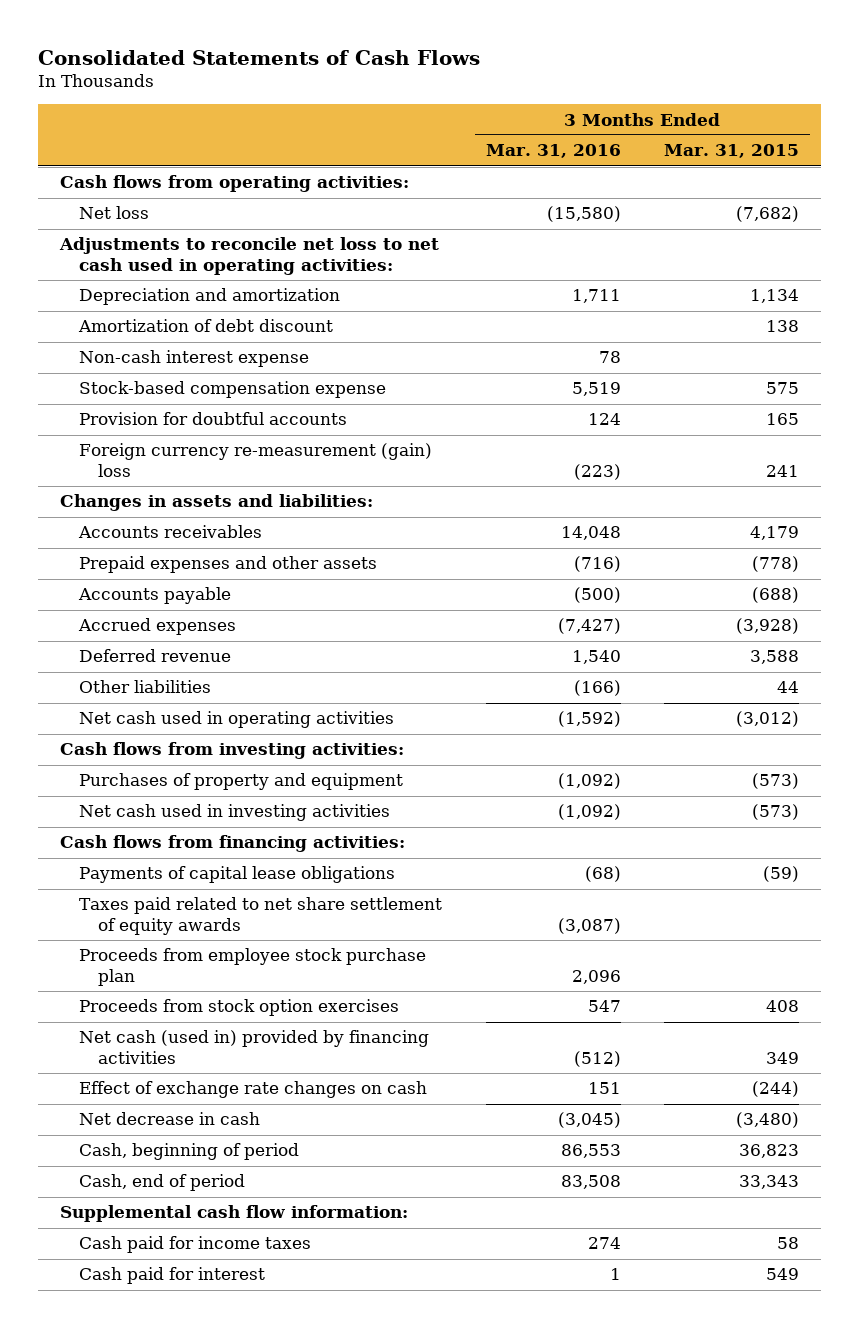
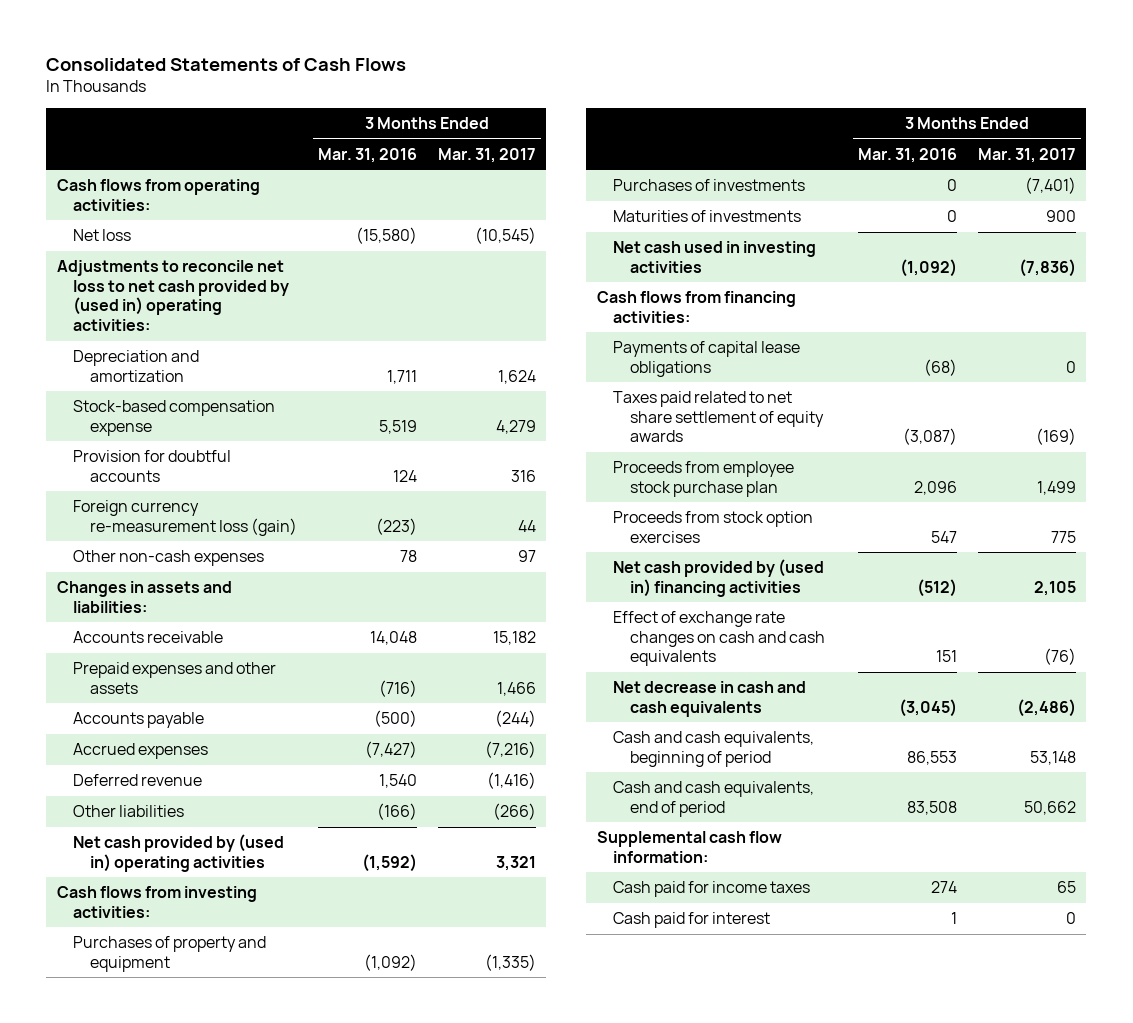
[664,144,800,159] Mar. 31, 2015 -> none
none -> [437,147,536,163] Mar. 31, 2017
[59,237,440,275] Adjustments to reconcile net loss to net cash used in operating activities: -> [56,260,290,332] Adjustments to reconcile net loss to net cash provided by (used in) operating activities:
[78,319,334,333] Amortization of debt discount -> none
[79,350,310,368] Non-cash interest expense -> none
[79,443,433,477] Foreign currency re-measurement (gain) loss -> [73,500,298,536] Foreign currency re-measurement loss (gain)
none -> [73,550,265,567] Other non-cash expenses
[78,525,263,539] Accounts receivables -> [73,631,224,644] Accounts receivable
[79,711,395,729] Net cash used in operating activities -> [73,834,285,872] Net cash provided by (used in) operating activities
none -> [613,179,806,192] Purchases of investments
none -> [613,210,802,223] Maturities of investments
[79,1030,430,1064] Net cash (used in) provided by financing activities -> [613,559,825,597] Net cash provided by (used in) financing activities
[79,1081,428,1099] Effect of exchange rate changes on cash -> [613,611,825,667] Effect of exchange rate changes on cash and cash equivalents
[79,1112,261,1126] Net decrease in cash -> [613,681,807,717] Net decrease in cash and cash equivalents
[79,1143,300,1161] Cash, beginning of period -> [613,731,815,767] Cash and cash equivalents, beginning of period
[79,1174,246,1192] Cash, end of period -> [613,781,815,817] Cash and cash equivalents, end of period

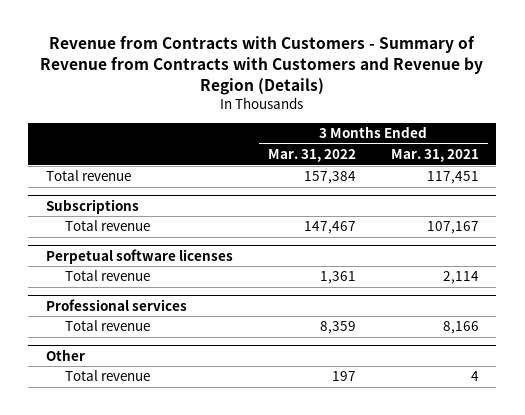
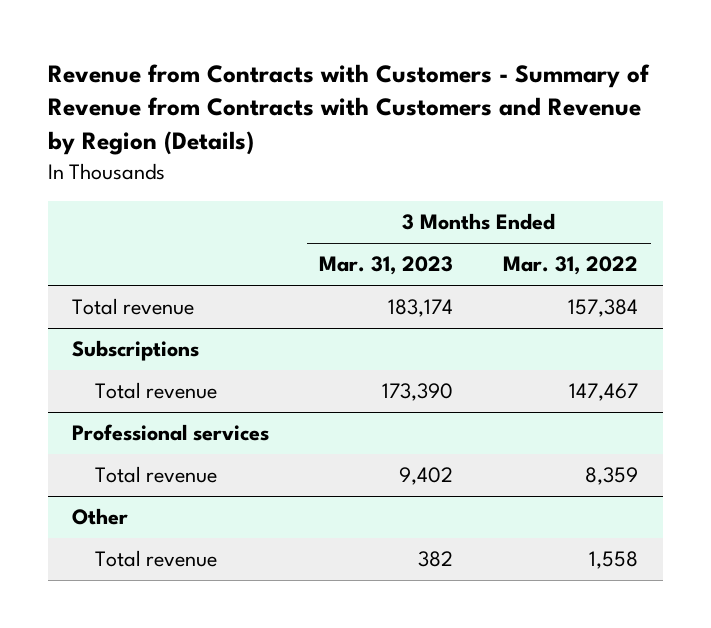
[390,149,479,163] Mar. 31, 2021 -> none
none -> [319,256,454,276] Mar. 31, 2023
[45,248,233,264] Perpetual software licenses -> none
[65,270,151,282] Total revenue -> none
[331,371,356,382] 197 -> [589,551,639,570] 1,558

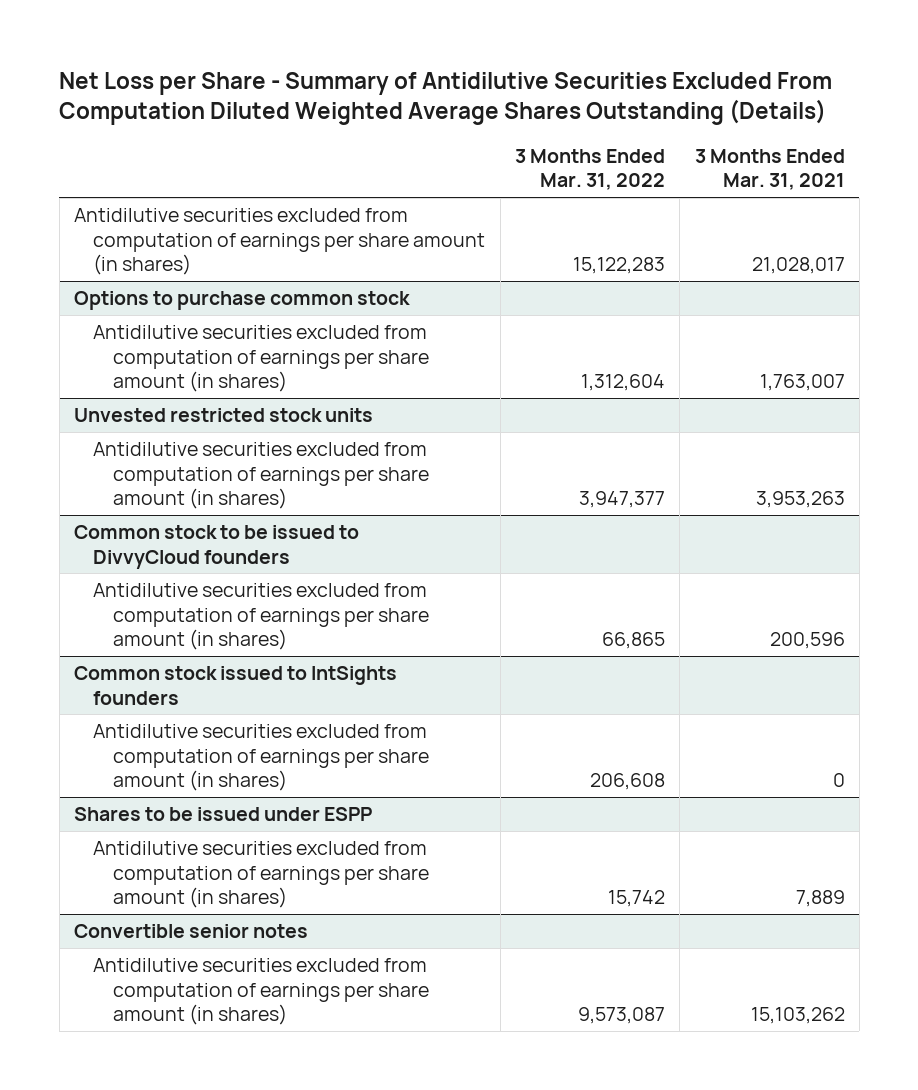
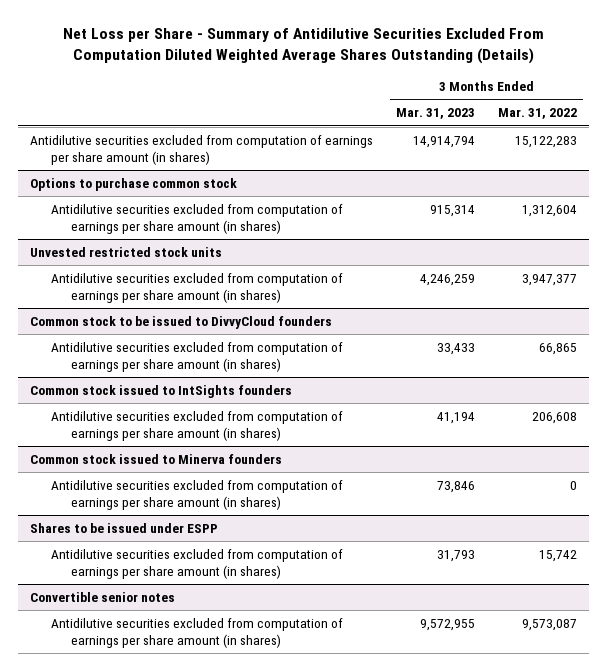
[694,148,845,191] 3 Months Ended Mar. 31, 2021 -> none
none -> [396,108,476,120] Mar. 31, 2023
none -> [29,453,282,464] Common stock issued to Minerva founders
none -> [50,479,343,511] Antidilutive securities excluded from computation of earnings per share amount (in shares)

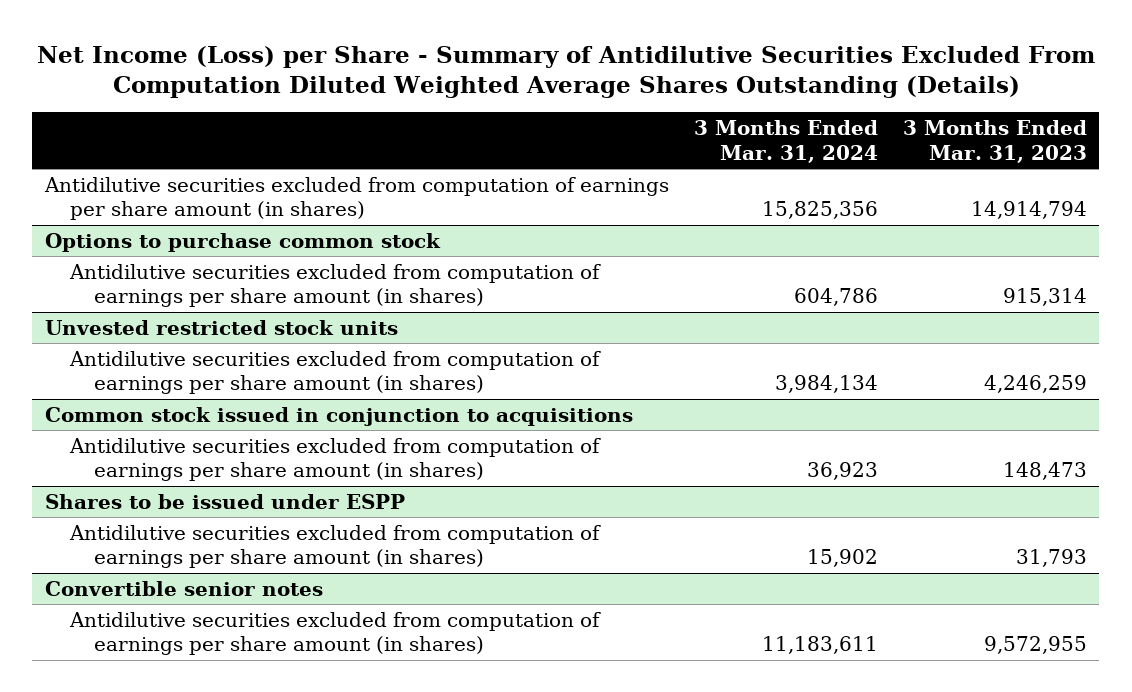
[62,28,544,64] Net Loss per Share - Summary of Antidilutive Securities Excluded From Computation Diluted Weighted Average Shares Outstanding (Details) -> [36,45,1095,98] Net Income (Loss) per Share - Summary of Antidilutive Securities Excluded From Computation Diluted Weighted Average Shares Outstanding (Details)
[498,108,578,120] Mar. 31, 2022 -> none
none -> [693,120,878,163] 3 Months Ended Mar. 31, 2024
[29,315,332,329] Common stock to be issued to DivvyCloud founders -> none
[29,384,292,398] Common stock issued to IntSights founders -> none
[50,410,343,442] Antidilutive securities excluded from computation of earnings per share amount (in shares) -> none
[29,453,282,464] Common stock issued to Minerva founders -> none
[50,479,343,511] Antidilutive securities excluded from computation of earnings per share amount (in shares) -> none
none -> [44,406,633,426] Common stock issued in conjunction to acquisitions
[437,342,476,355] 33,433 -> [1002,462,1087,481] 148,473

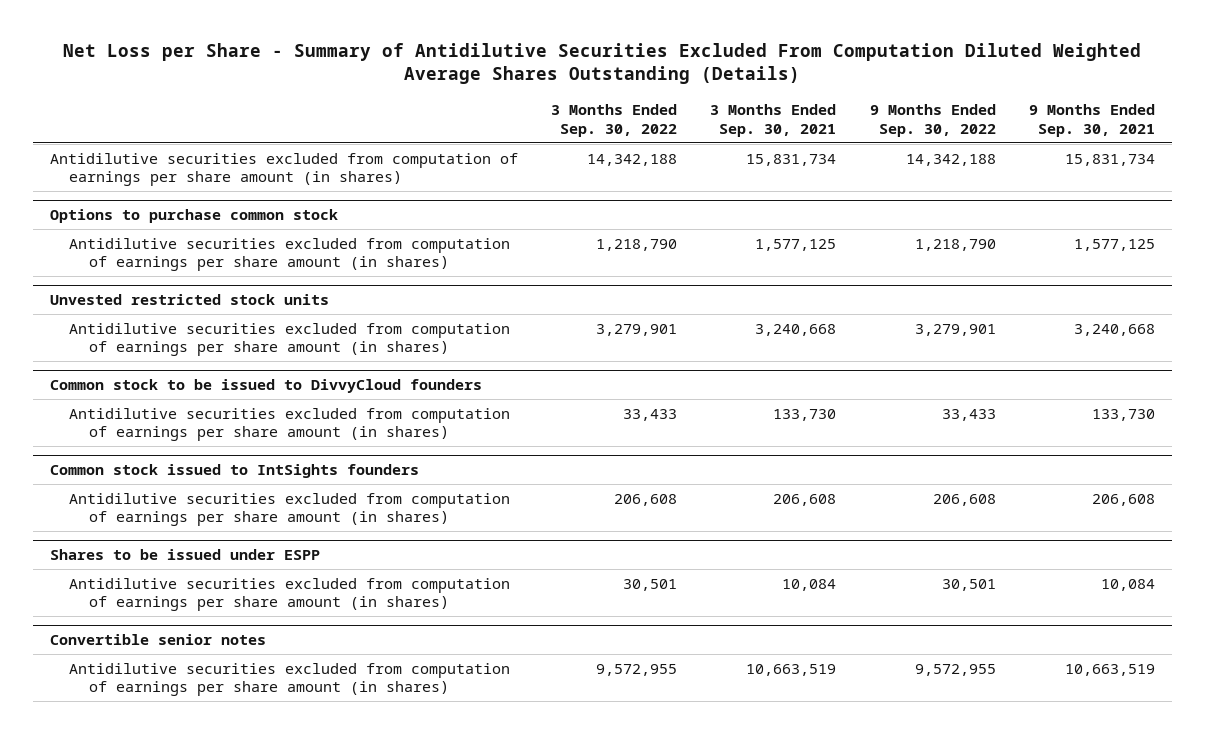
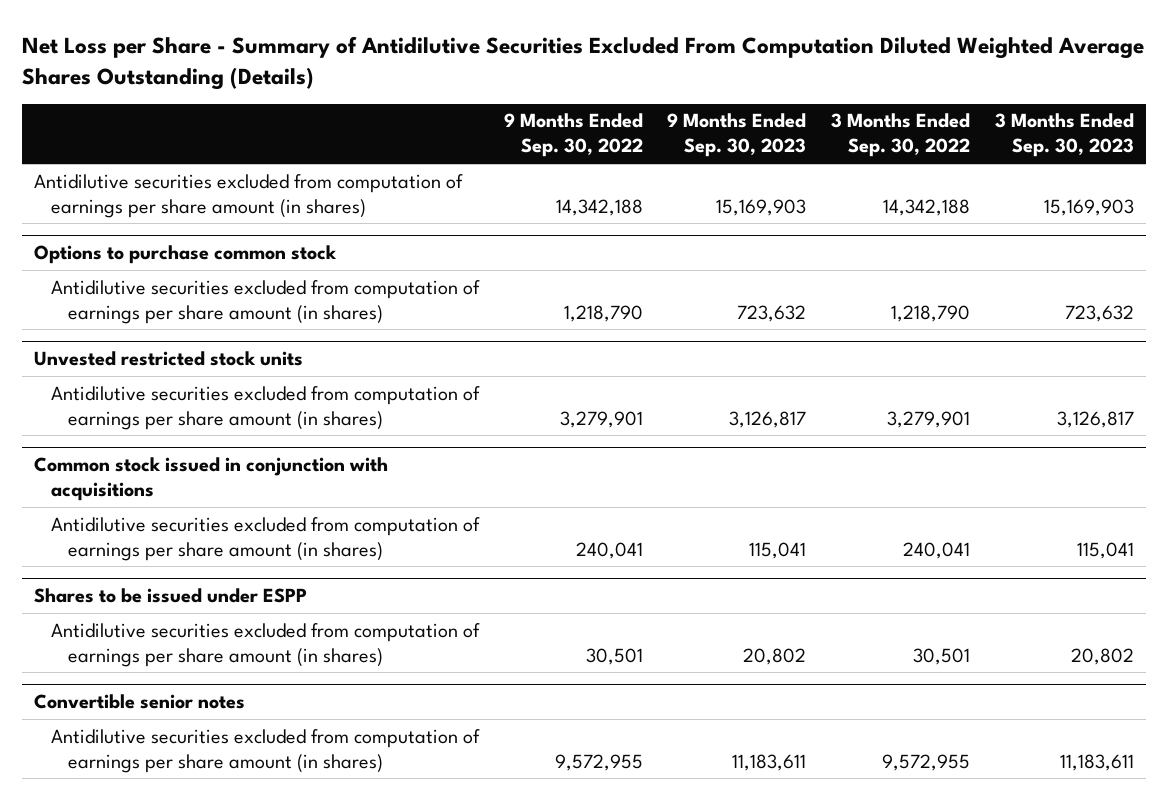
[710,104,837,137] 3 Months Ended Sep. 30, 2021 -> none
[1029,104,1156,137] 9 Months Ended Sep. 30, 2021 -> none
none -> [667,113,807,158] 9 Months Ended Sep. 30, 2023
none -> [994,113,1134,158] 3 Months Ended Sep. 30, 2023
[49,379,482,394] Common stock to be issued to DivvyCloud founders -> none
[49,464,419,479] Common stock issued to IntSights founders -> none
[69,492,511,527] Antidilutive securities excluded from computation of earnings per share amount (in shares) -> none
none -> [34,457,389,502] Common stock issued in conjunction with acquisitions
[623,408,678,421] 33,433 -> [902,541,970,559] 240,041
[941,408,996,421] 33,433 -> [575,541,643,559] 240,041

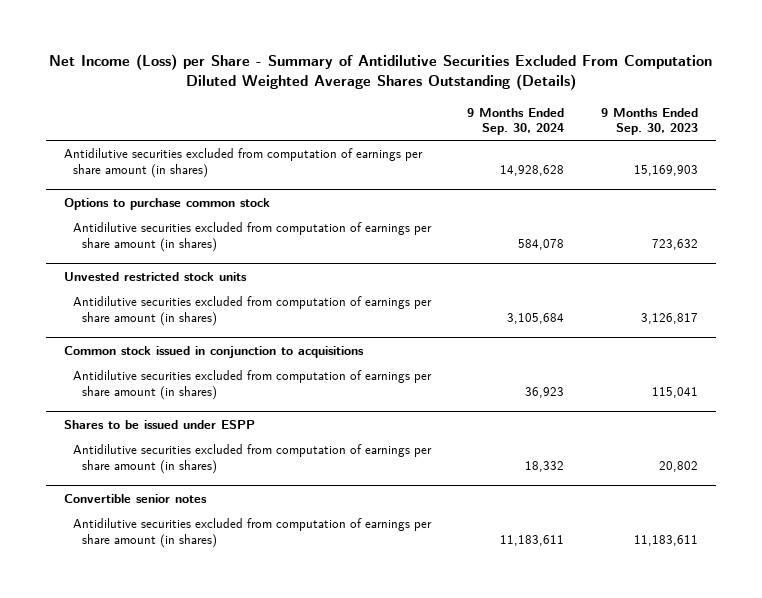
[22,35,1145,90] Net Loss per Share - Summary of Antidilutive Securities Excluded From Computation Diluted Weighted Average Shares Outstanding (Details) -> [48,54,712,91] Net Income (Loss) per Share - Summary of Antidilutive Securities Excluded From Computation Diluted Weighted Average Shares Outstanding (Details)
[503,113,643,158] 9 Months Ended Sep. 30, 2022 -> none
[830,113,970,158] 3 Months Ended Sep. 30, 2022 -> none
[994,113,1134,158] 3 Months Ended Sep. 30, 2023 -> none
none -> [467,107,565,136] 9 Months Ended Sep. 30, 2024
[34,457,389,502] Common stock issued in conjunction with acquisitions -> [63,345,364,358] Common stock issued in conjunction to acquisitions

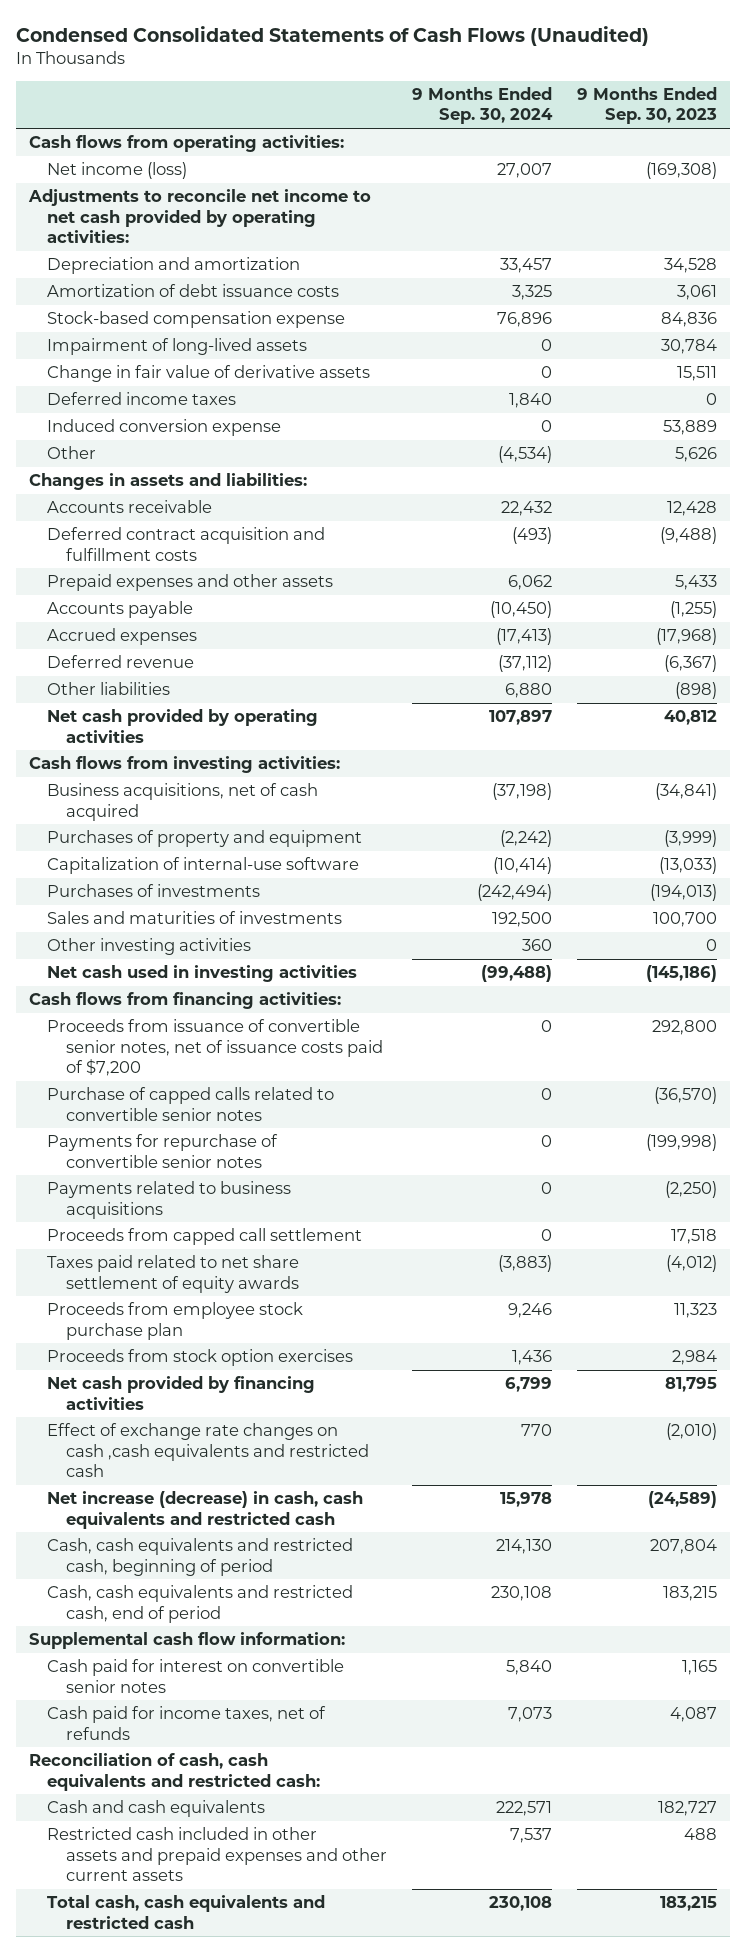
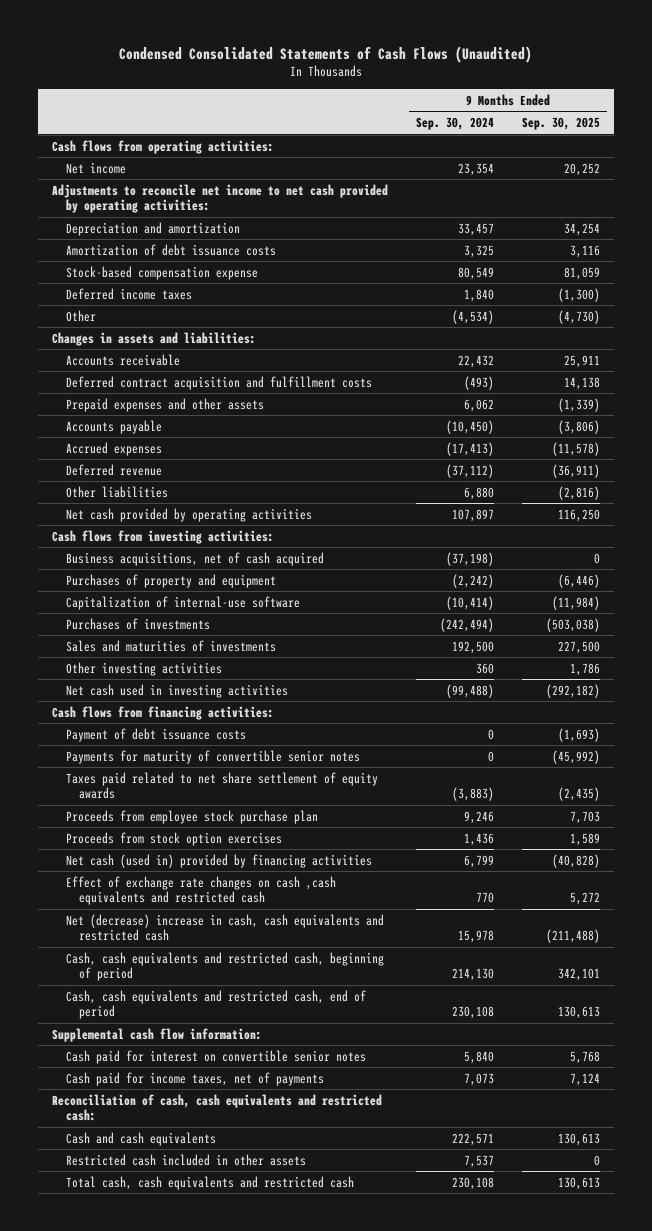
[577,87,718,125] 9 Months Ended Sep. 30, 2023 -> none
none -> [521,116,600,130] Sep. 30, 2025
[47,162,188,180] Net income (loss) -> [65,161,126,174] Net income
[497,163,553,179] 27,007 -> [458,162,495,176] 23,354
[47,338,308,356] Impairment of long-lived assets -> none
[47,365,371,383] Change in fair value of derivative assets -> none
[497,312,553,328] 76,896 -> [458,266,495,280] 80,549
[47,419,282,437] Induced conversion expense -> none
[47,1019,383,1077] Proceeds from issuance of convertible senior notes, net of issuance costs paid of $7,200 -> none
[47,1087,335,1121] Purchase of capped calls related to convertible senior notes -> none
[47,1181,292,1219] Payments related to business acquisitions -> none
[47,1228,363,1246] Proceeds from capped call settlement -> none
none -> [65,727,246,742] Payment of debt issuance costs
[47,1134,279,1168] Payments for repurchase of convertible senior notes -> [65,749,360,764] Payments for maturity of convertible senior notes
[47,1376,316,1410] Net cash provided by financing activities -> [65,853,372,868] Net cash (used in) provided by financing activities
[47,1491,364,1529] Net increase (decrease) in cash, cash equivalents and restricted cash -> [65,913,384,942] Net (decrease) increase in cash, cash equivalents and restricted cash
[47,1706,327,1740] Cash paid for income taxes, net of refunds -> [65,1071,324,1086] Cash paid for income taxes, net of payments
[47,1827,387,1882] Restricted cash included in other assets and prepaid expenses and other current assets -> [65,1153,306,1166] Restricted cash included in other assets

